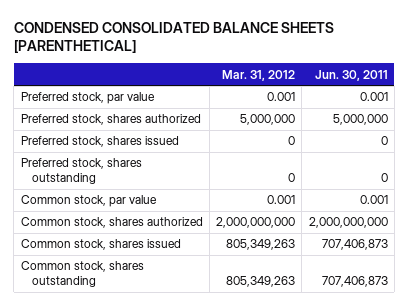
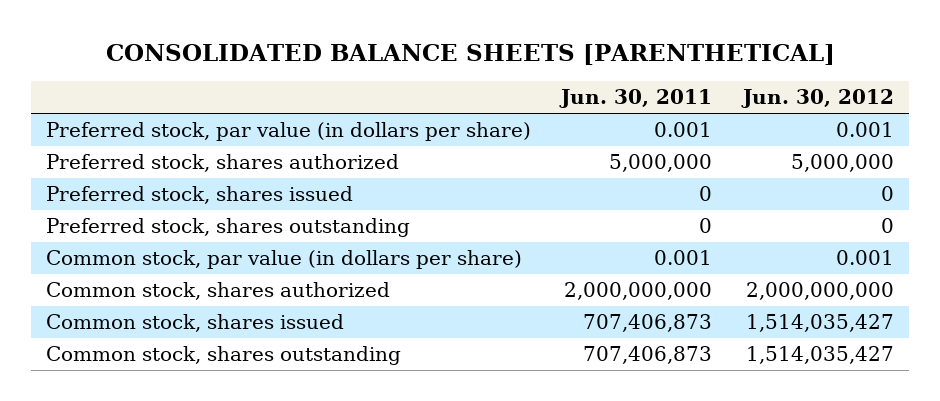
[13,21,334,54] CONDENSED CONSOLIDATED BALANCE SHEETS [PARENTHETICAL] -> [105,44,835,66] CONSOLIDATED BALANCE SHEETS [PARENTHETICAL]
[222,69,296,81] Mar. 31, 2012 -> none
none -> [740,89,894,109] Jun. 30, 2012
[20,92,155,105] Preferred stock, par value -> [45,122,531,142] Preferred stock, par value (in dollars per share)
[20,195,157,208] Common stock, par value -> [45,250,522,270] Common stock, par value (in dollars per share)

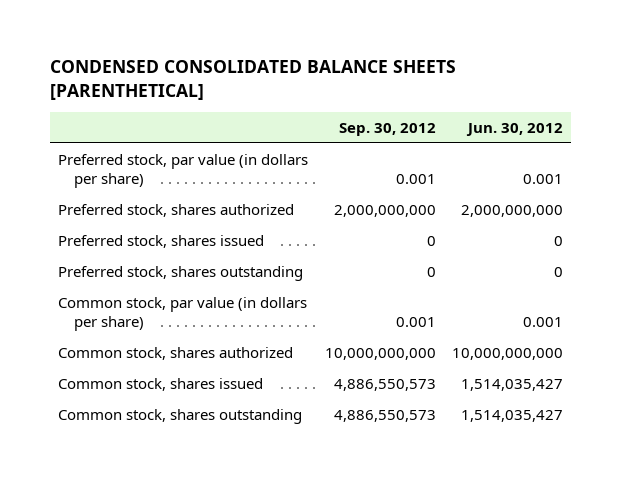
[105,44,835,66] CONSOLIDATED BALANCE SHEETS [PARENTHETICAL] -> [49,60,456,101] CONDENSED CONSOLIDATED BALANCE SHEETS [PARENTHETICAL]
[559,89,713,109] Jun. 30, 2011 -> none
none -> [338,123,436,137] Sep. 30, 2012
[790,154,894,173] 5,000,000 -> [461,204,564,217] 2,000,000,000
[745,282,894,301] 2,000,000,000 -> [452,347,564,360] 10,000,000,000

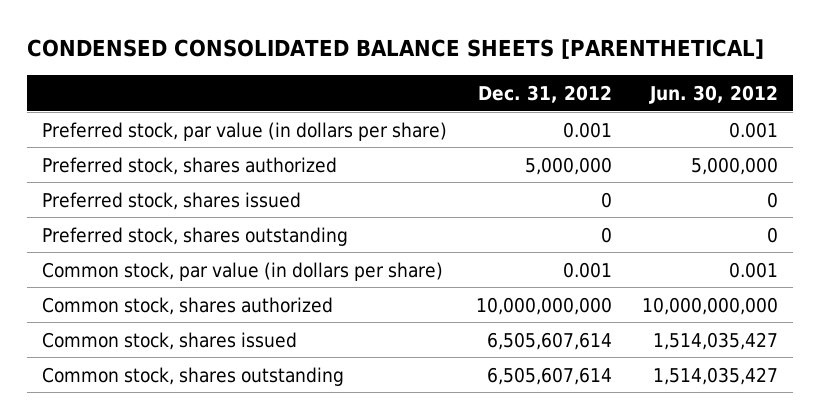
[338,123,436,137] Sep. 30, 2012 -> none
none -> [478,84,613,103] Dec. 31, 2012
[461,204,564,217] 2,000,000,000 -> [691,156,779,175] 5,000,000

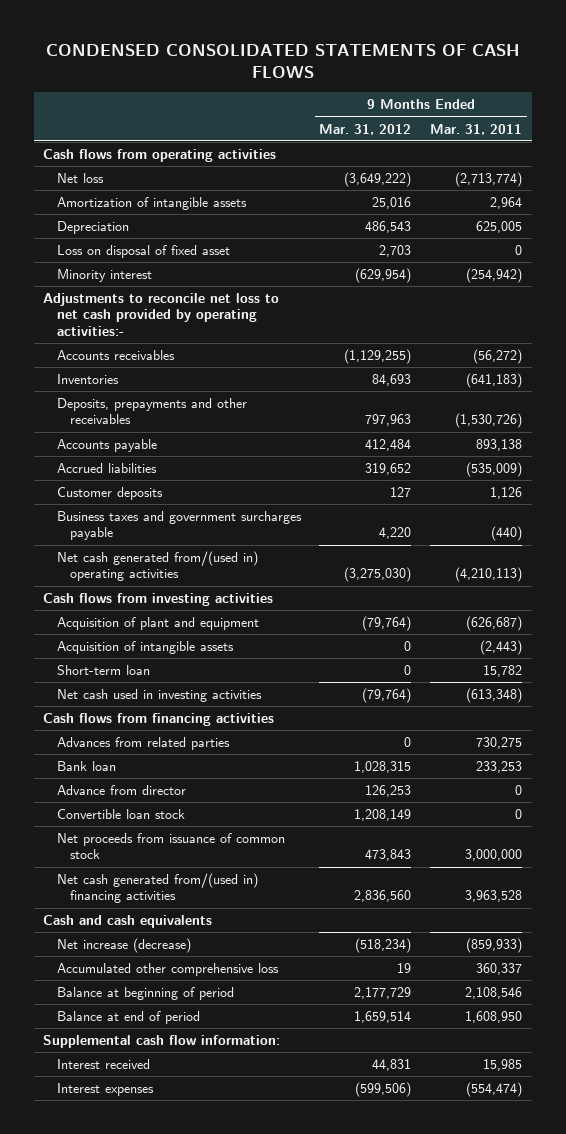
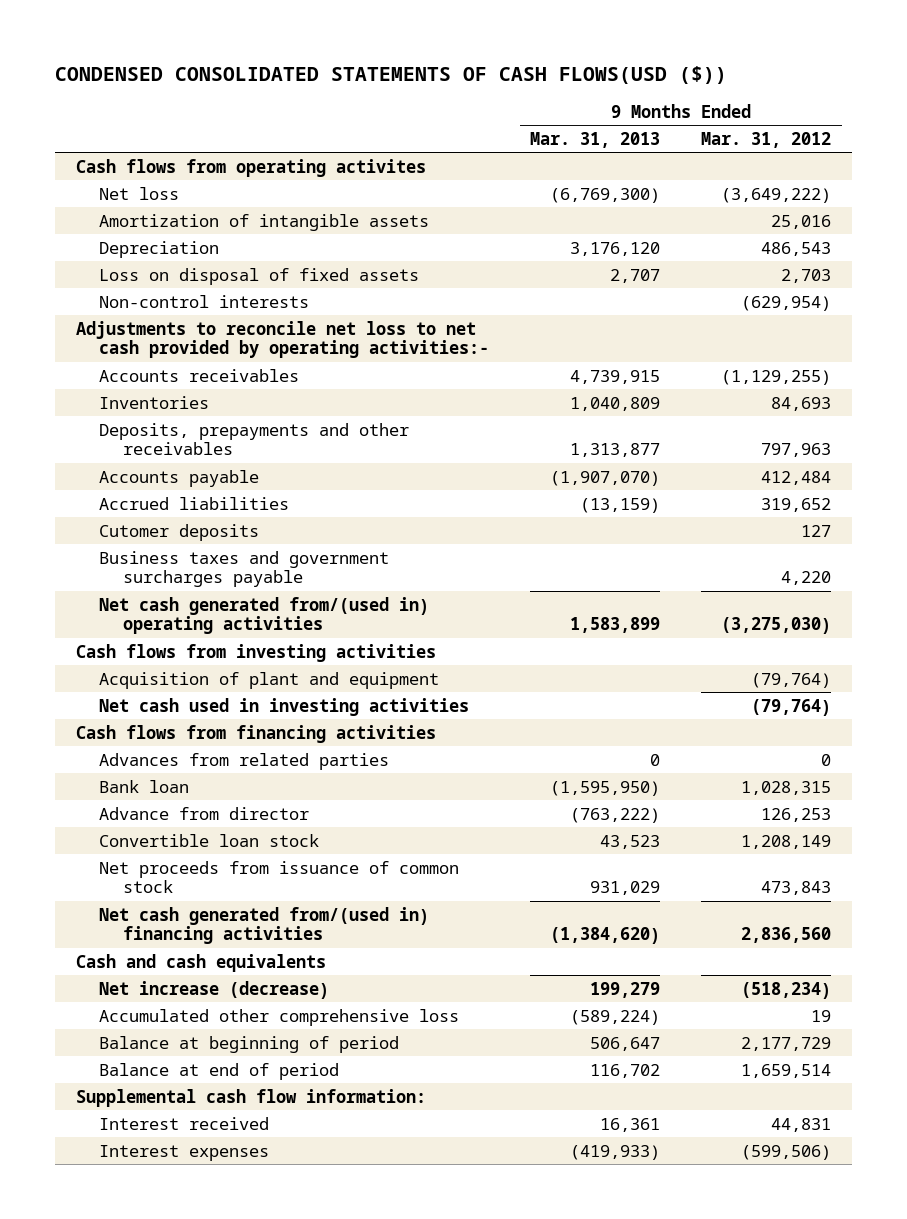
[45,43,520,78] CONDENSED CONSOLIDATED STATEMENTS OF CASH FLOWS -> [55,66,728,85] CONDENSED CONSOLIDATED STATEMENTS OF CASH FLOWS(USD ($))
[430,123,523,135] Mar. 31, 2011 -> none
none -> [530,131,661,148] Mar. 31, 2013
[43,149,277,163] Cash flows from operating activities -> [75,158,426,177] Cash flows from operating activites
[56,245,230,259] Loss on disposal of fixed asset -> [99,267,420,285] Loss on disposal of fixed assets
[56,269,152,283] Minority interest -> [99,294,310,308] Non-control interests
[56,487,163,501] Customer deposits -> [99,523,260,541] Cutomer deposits
[56,641,234,655] Acquisition of intangible assets -> none
[56,665,150,676] Short-term loan -> none

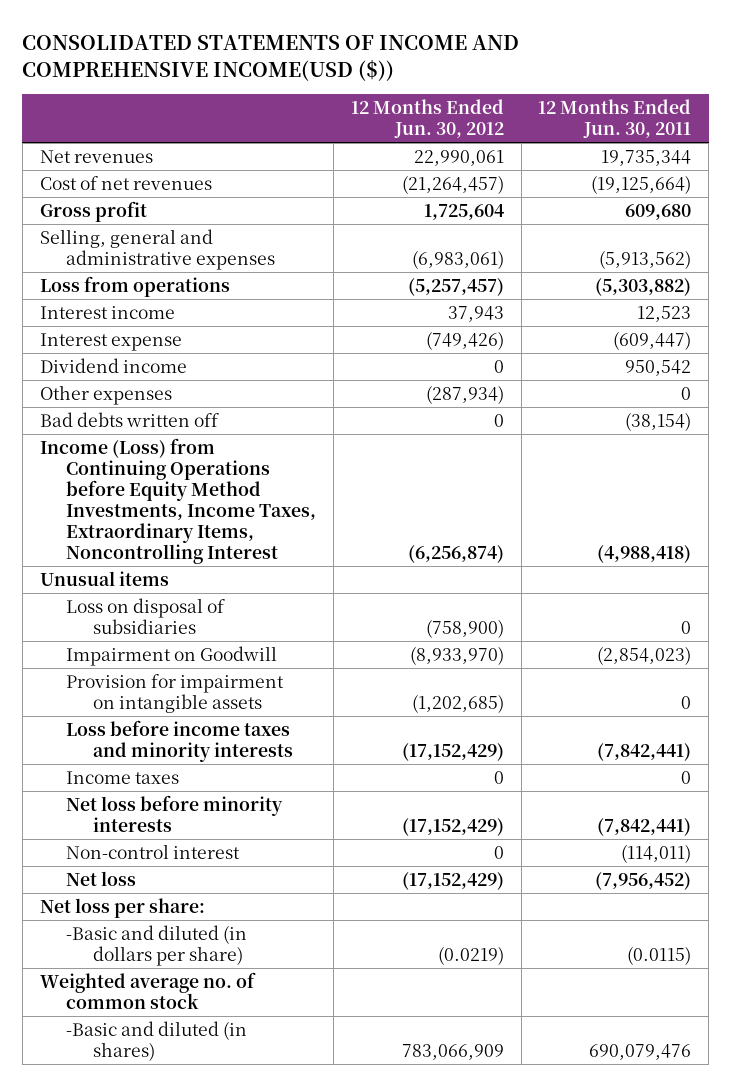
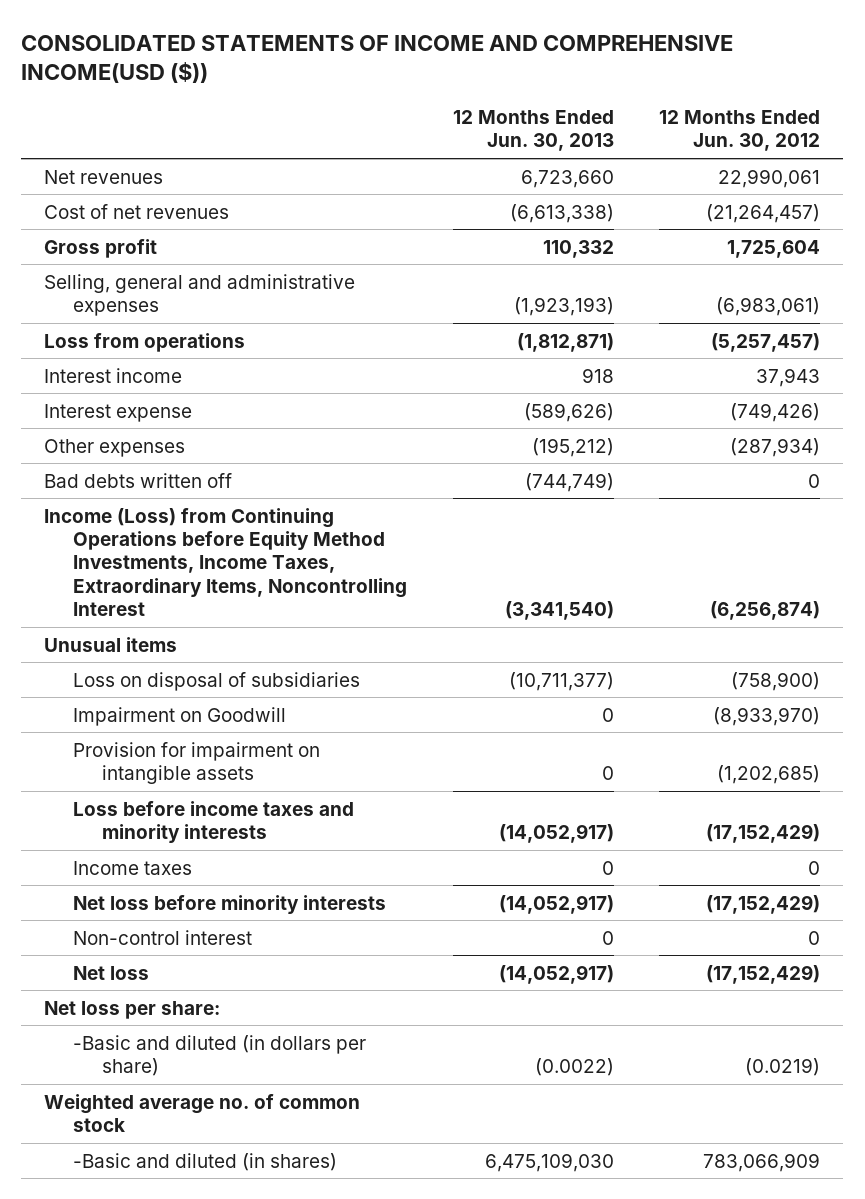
[538,99,692,139] 12 Months Ended Jun. 30, 2011 -> none
none -> [452,109,614,152] 12 Months Ended Jun. 30, 2013
[39,358,187,374] Dividend income -> none

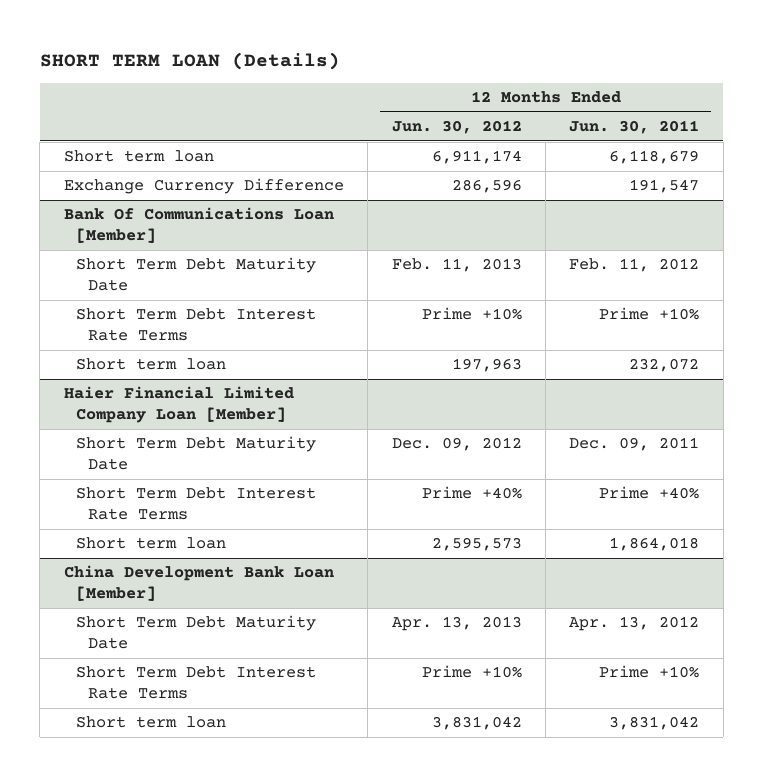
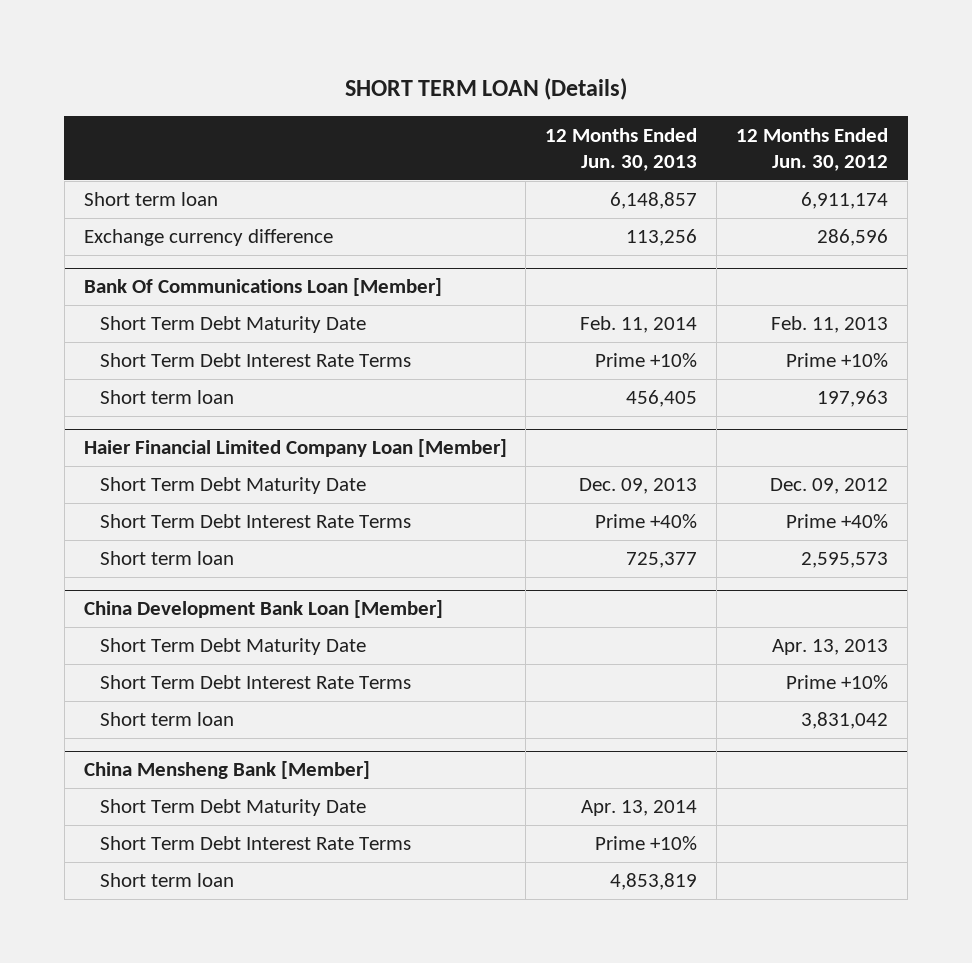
[569,120,700,135] Jun. 30, 2011 -> none
none -> [545,127,698,171] 12 Months Ended Jun. 30, 2013
[63,178,344,195] Exchange Currency Difference -> [83,229,333,247] Exchange currency difference
none -> [83,761,370,780] China Mensheng Bank [Member]
none -> [100,799,367,817] Short Term Debt Maturity Date
none -> [100,836,412,851] Short Term Debt Interest Rate Terms
none -> [100,873,235,888] Short term loan

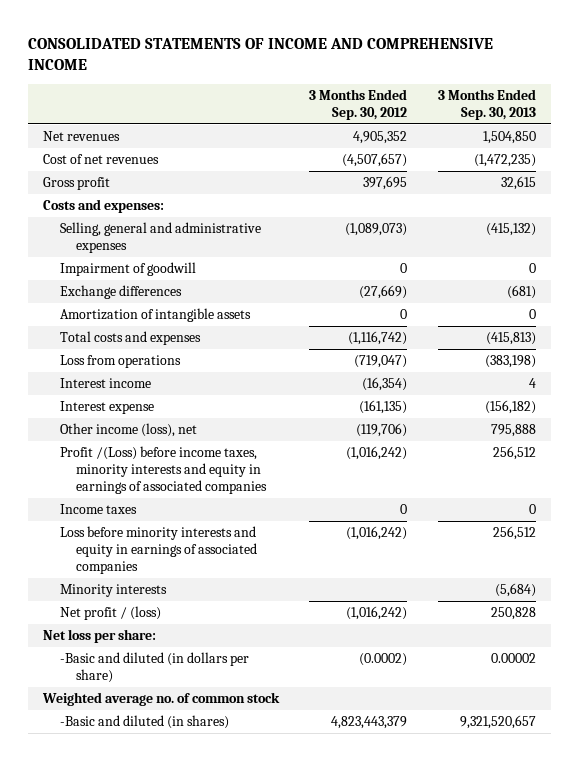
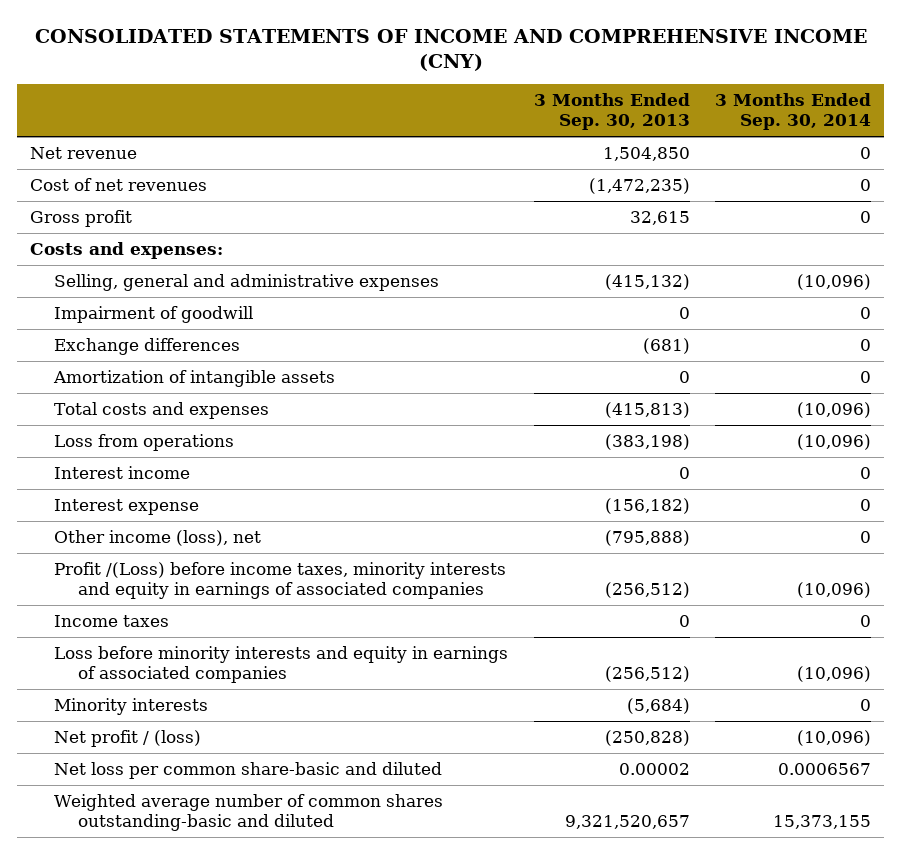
[27,37,493,70] CONSOLIDATED STATEMENTS OF INCOME AND COMPREHENSIVE INCOME -> [34,28,867,72] CONSOLIDATED STATEMENTS OF INCOME AND COMPREHENSIVE INCOME (CNY)
[309,88,408,120] 3 Months Ended Sep. 30, 2012 -> none
none -> [715,93,872,131] 3 Months Ended Sep. 30, 2014
[42,130,120,141] Net revenues -> [30,146,138,159] Net revenue
[528,377,536,388] 4 -> [678,466,690,479] 0
[490,423,536,437] 795,888 -> [604,529,690,546] (795,888)
[492,445,536,460] 256,512 -> [604,581,690,598] (256,512)
[492,525,536,540] 256,512 -> [604,665,690,682] (256,512)
[42,628,156,643] Net loss per share: -> none
[41,691,280,706] Weighted average no. of common stock -> none
[490,606,536,620] 250,828 -> [604,729,690,746] (250,828)
[59,651,249,684] -Basic and diluted (in dollars per share) -> [54,761,443,779] Net loss per common share-basic and diluted
[59,714,229,729] -Basic and diluted (in shares) -> [54,793,444,831] Weighted average number of common shares outstanding-basic and diluted

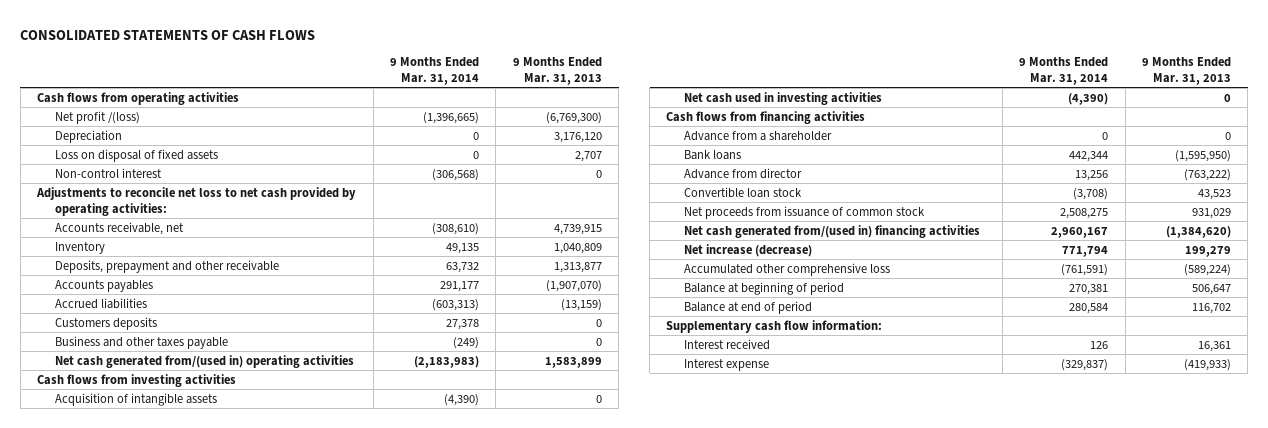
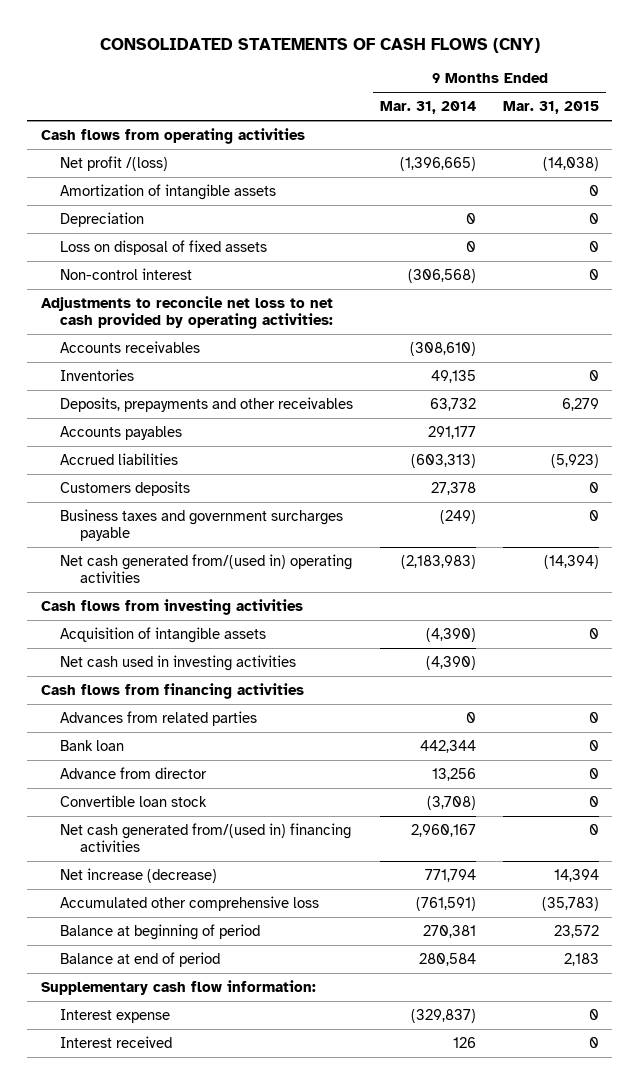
[20,29,316,40] CONSOLIDATED STATEMENTS OF CASH FLOWS -> [99,37,540,53] CONSOLIDATED STATEMENTS OF CASH FLOWS (CNY)
[512,56,602,85] 9 Months Ended Mar. 31, 2013 -> none
none -> [503,101,600,115] Mar. 31, 2015
none -> [60,183,277,200] Amortization of intangible assets
[55,221,185,235] Accounts receivable, net -> [60,340,201,353] Accounts receivables
[55,241,106,254] Inventory -> [60,368,135,381] Inventories
[55,259,280,273] Deposits, prepayment and other receivable -> [60,396,354,412] Deposits, prepayments and other receivables
[55,335,229,349] Business and other taxes payable -> [60,508,344,541] Business taxes and government surcharges payable
[684,130,833,141] Advance from a shareholder -> [60,710,258,726] Advances from related parties
[684,149,742,160] Bank loans -> [60,739,125,751] Bank loan
[684,205,926,219] Net proceeds from issuance of common stock -> none
[684,338,771,350] Interest received -> [60,1035,173,1048] Interest received

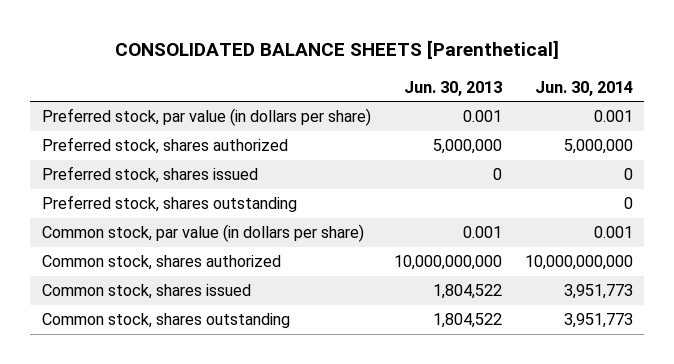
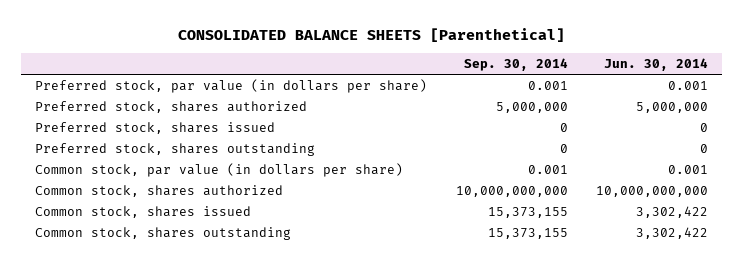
[403,80,502,96] Jun. 30, 2013 -> none
none -> [463,57,568,71] Sep. 30, 2014
[563,284,633,300] 3,951,773 -> [636,205,709,218] 3,302,422
[563,313,633,329] 3,951,773 -> [636,226,709,239] 3,302,422

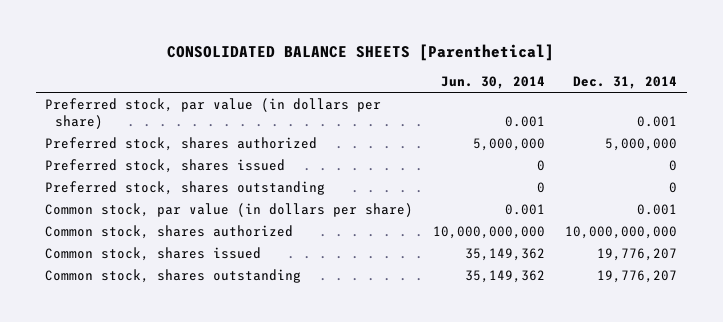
[463,57,568,71] Sep. 30, 2014 -> none
none -> [573,75,678,89] Dec. 31, 2014
[636,205,709,218] 3,302,422 -> [465,247,546,261] 35,149,362
[636,226,709,239] 3,302,422 -> [465,269,546,283] 35,149,362

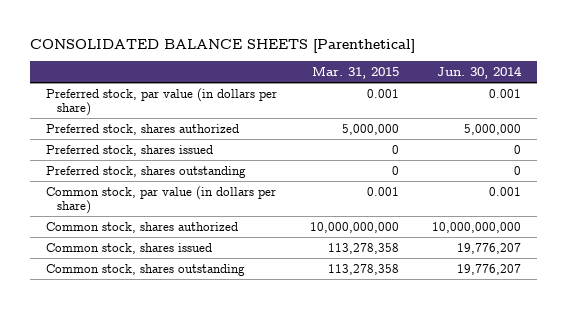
[573,75,678,89] Dec. 31, 2014 -> none
none -> [311,65,399,79] Mar. 31, 2015
[465,247,546,261] 35,149,362 -> [456,242,521,254] 19,776,207
[465,269,546,283] 35,149,362 -> [456,263,521,275] 19,776,207

